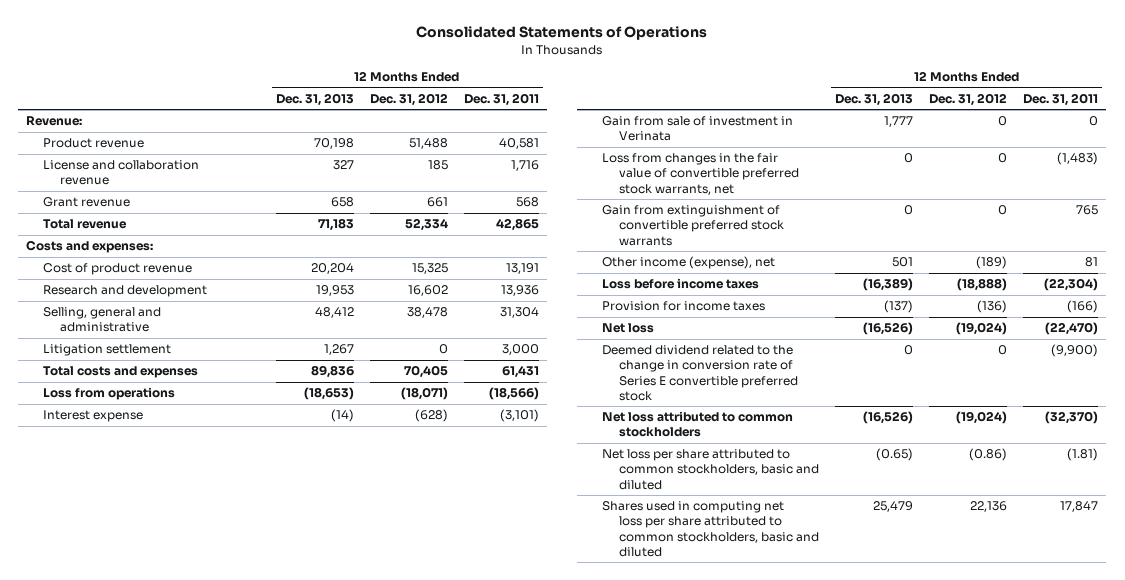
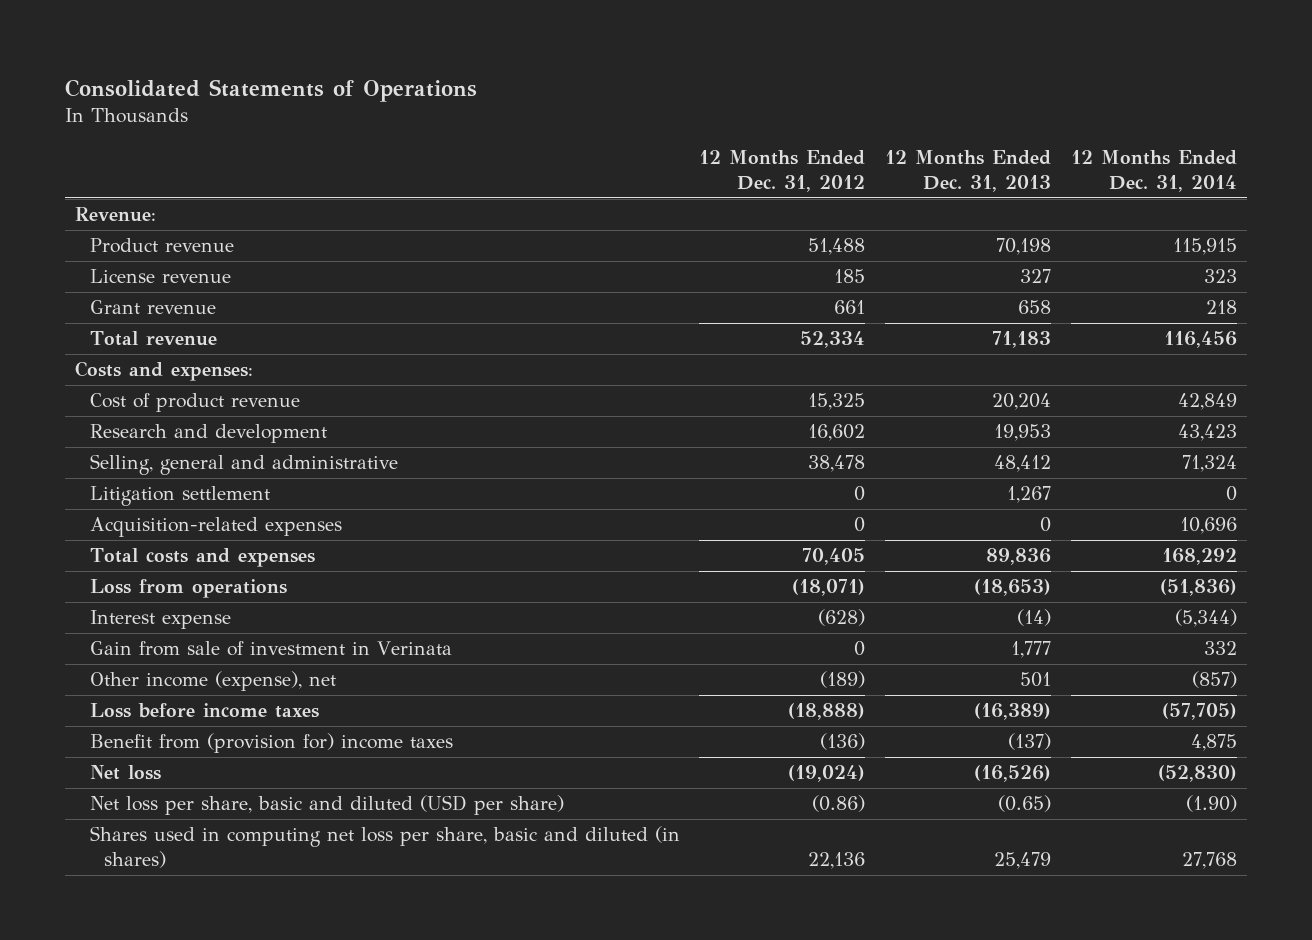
[464,92,540,106] Dec. 31, 2011 -> none
none -> [1070,150,1237,192] 12 Months Ended Dec. 31, 2014
[43,160,200,186] License and collaboration revenue -> [89,269,231,284] License revenue
none -> [89,517,342,538] Acquisition-related expenses
[602,153,800,195] Loss from changes in the fair value of convertible preferred stock warrants, net -> none
[602,205,785,246] Gain from extinguishment of convertible preferred stock warrants -> none
[602,301,766,312] Provision for income taxes -> [89,733,453,754] Benefit from (provision for) income taxes
[602,345,799,401] Deemed dividend related to the change in conversion rate of Series E convertible preferred stock -> none
[602,411,794,438] Net loss attributed to common stockholders -> none
[602,449,820,490] Net loss per share attributed to common stockholders, basic and diluted -> [89,795,564,816] Net loss per share, basic and diluted (USD per share)
[602,501,820,557] Shares used in computing net loss per share attributed to common stockholders, basic and diluted -> [89,826,680,868] Shares used in computing net loss per share, basic and diluted (in shares)

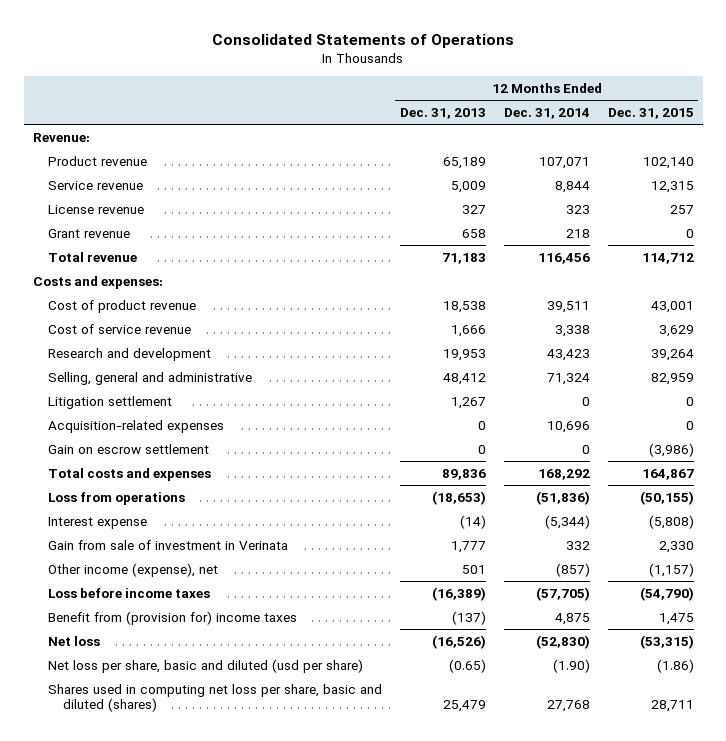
[699,150,866,192] 12 Months Ended Dec. 31, 2012 -> none
none -> [607,108,694,120] Dec. 31, 2015
[996,238,1052,256] 70,198 -> [442,156,486,169] 65,189
[1172,238,1237,256] 115,915 -> [538,156,590,169] 107,071
none -> [48,180,144,190] Service revenue
[992,393,1052,411] 20,204 -> [442,300,486,313] 18,538
[1177,393,1237,411] 42,849 -> [546,300,590,313] 39,511
none -> [48,323,192,334] Cost of service revenue
none -> [48,443,210,454] Gain on escrow settlement
[89,795,564,816] Net loss per share, basic and diluted (USD per share) -> [48,658,364,673] Net loss per share, basic and diluted (usd per share)
[89,826,680,868] Shares used in computing net loss per share, basic and diluted (in shares) -> [48,683,383,713] Shares used in computing net loss per share, basic and diluted (shares)

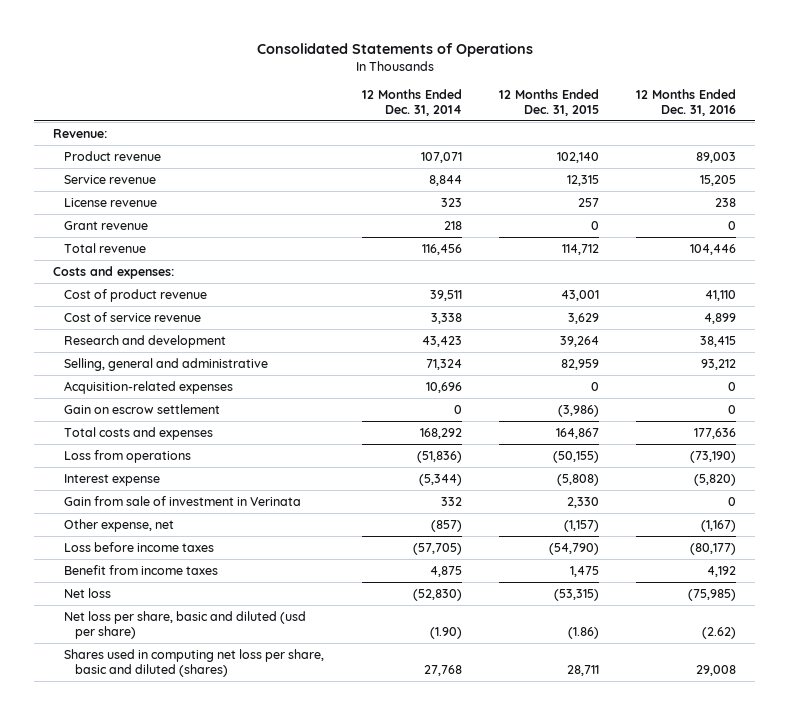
[399,108,486,120] Dec. 31, 2013 -> none
none -> [636,89,737,116] 12 Months Ended Dec. 31, 2016
[48,395,173,409] Litigation settlement -> none
[48,562,219,577] Other income (expense), net -> [64,519,175,533] Other expense, net
[48,610,298,625] Benefit from (provision for) income taxes -> [64,565,219,576] Benefit from income taxes

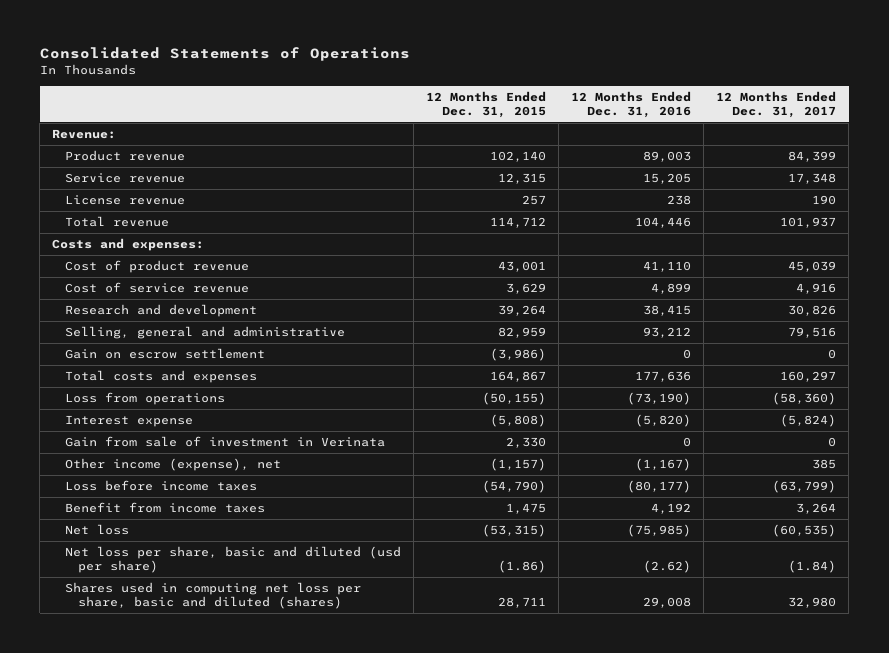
[361,89,462,116] 12 Months Ended Dec. 31, 2014 -> none
none -> [716,91,837,118] 12 Months Ended Dec. 31, 2017
[64,221,149,231] Grant revenue -> none
[64,381,234,395] Acquisition-related expenses -> none
[64,519,175,533] Other expense, net -> [65,458,282,472] Other income (expense), net

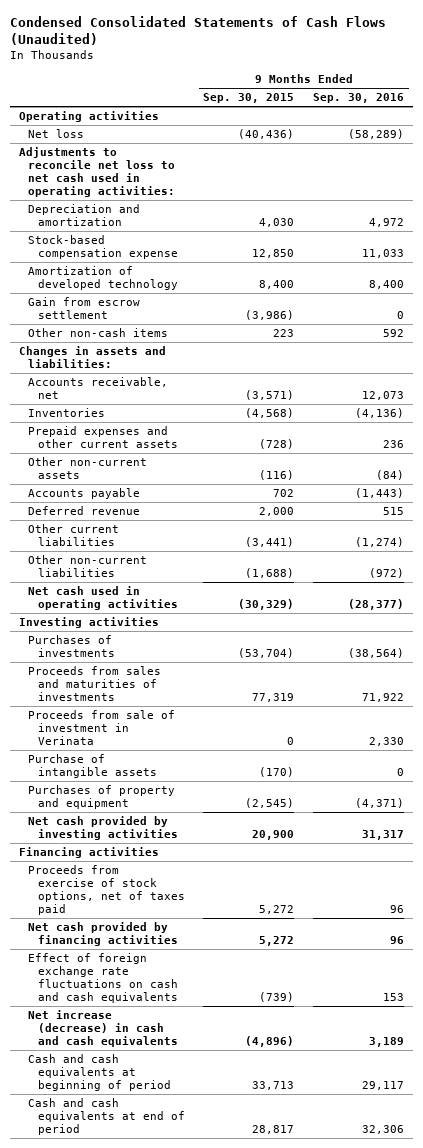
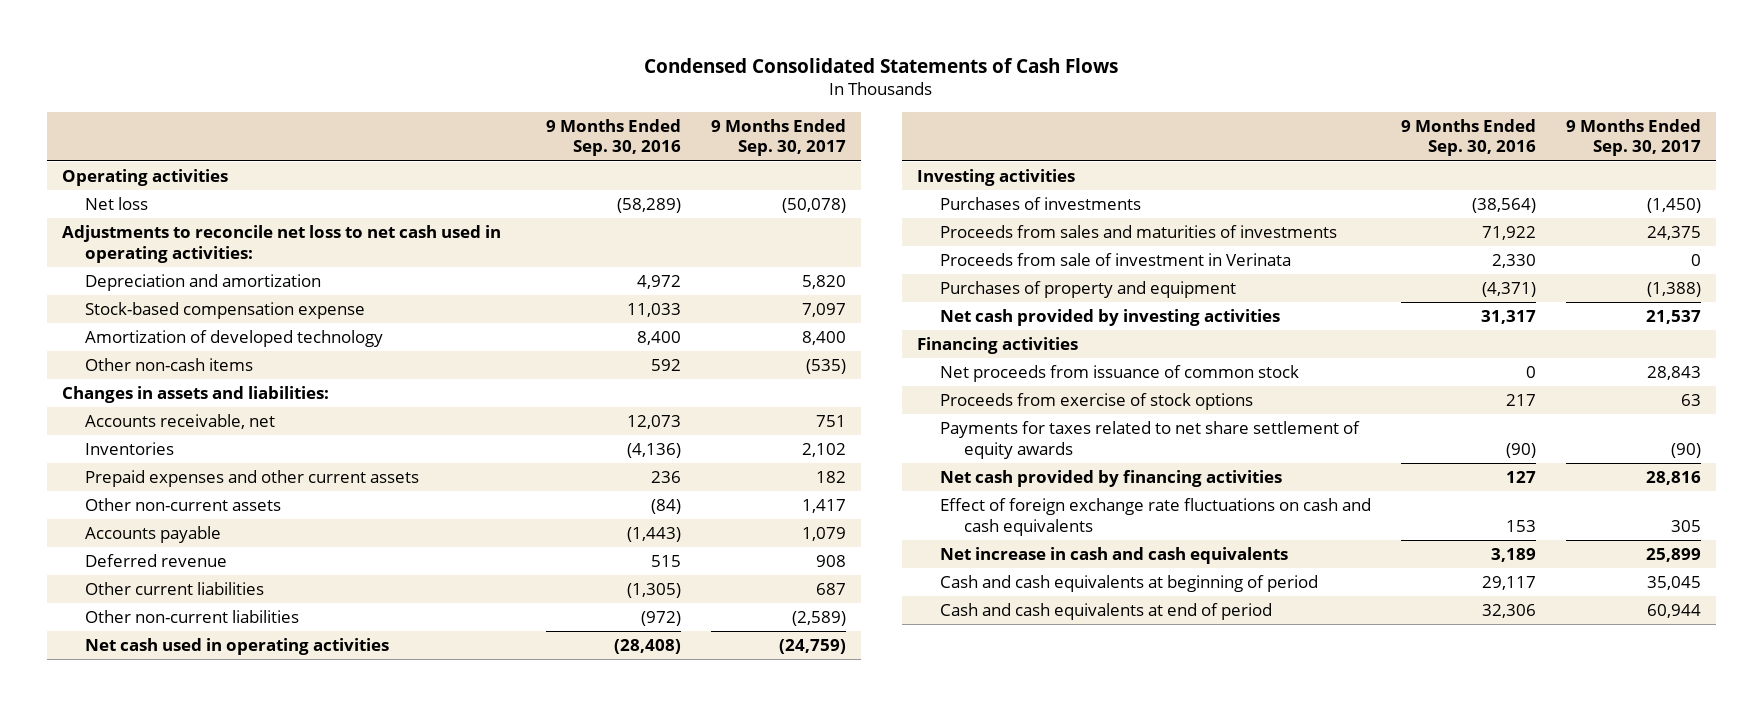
[9,15,386,46] Condensed Consolidated Statements of Cash Flows (Unaudited) -> [644,57,1119,73] Condensed Consolidated Statements of Cash Flows
[203,93,295,104] Sep. 30, 2015 -> none
none -> [710,118,846,157] 9 Months Ended Sep. 30, 2017
[28,297,141,320] Gain from escrow settlement -> none
[354,537,404,548] (1,274) -> [627,583,682,599] (1,305)
[347,599,404,611] (28,377) -> [614,639,682,655] (28,408)
[28,754,157,779] Purchase of intangible assets -> none
none -> [940,365,1300,383] Net proceeds from issuance of common stock
[28,865,185,916] Proceeds from exercise of stock options, net of taxes paid -> [940,393,1254,411] Proceeds from exercise of stock options
[389,905,404,914] 96 -> [1506,394,1537,407] 217
none -> [940,421,1361,459] Payments for taxes related to net share settlement of equity awards
[389,936,404,945] 96 -> [1506,471,1537,484] 127
[28,1010,178,1048] Net increase (decrease) in cash and cash equivalents -> [940,547,1289,565] Net increase in cash and cash equivalents

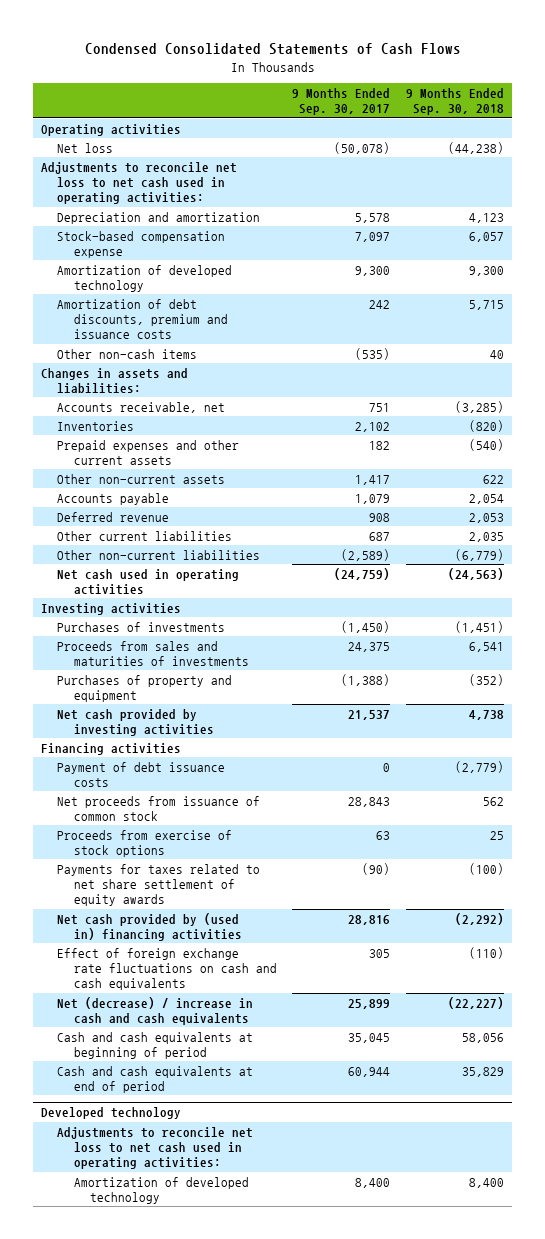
[546,118,682,157] 9 Months Ended Sep. 30, 2016 -> none
none -> [405,88,504,116] 9 Months Ended Sep. 30, 2018
[801,275,846,290] 5,820 -> [355,212,391,223] 5,578
[801,331,846,346] 8,400 -> [355,265,391,276] 9,300
none -> [57,298,228,340] Amortization of debt discounts, premium and issuance costs
[940,253,1292,267] Proceeds from sale of investment in Verinata -> none
none -> [57,761,226,787] Payment of debt issuance costs
[940,470,1283,488] Net cash provided by financing activities -> [57,912,242,941] Net cash provided by (used in) financing activities
[940,547,1289,565] Net increase in cash and cash equivalents -> [57,996,254,1025] Net (decrease) / increase in cash and cash equivalents
none -> [41,1107,182,1120] Developed technology
none -> [57,1126,254,1170] Adjustments to reconcile net loss to net cash used in operating activities:
none -> [73,1176,249,1204] Amortization of developed technology

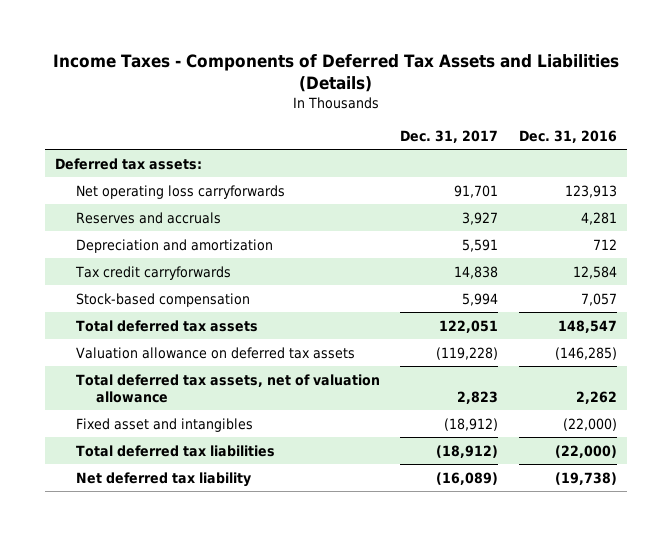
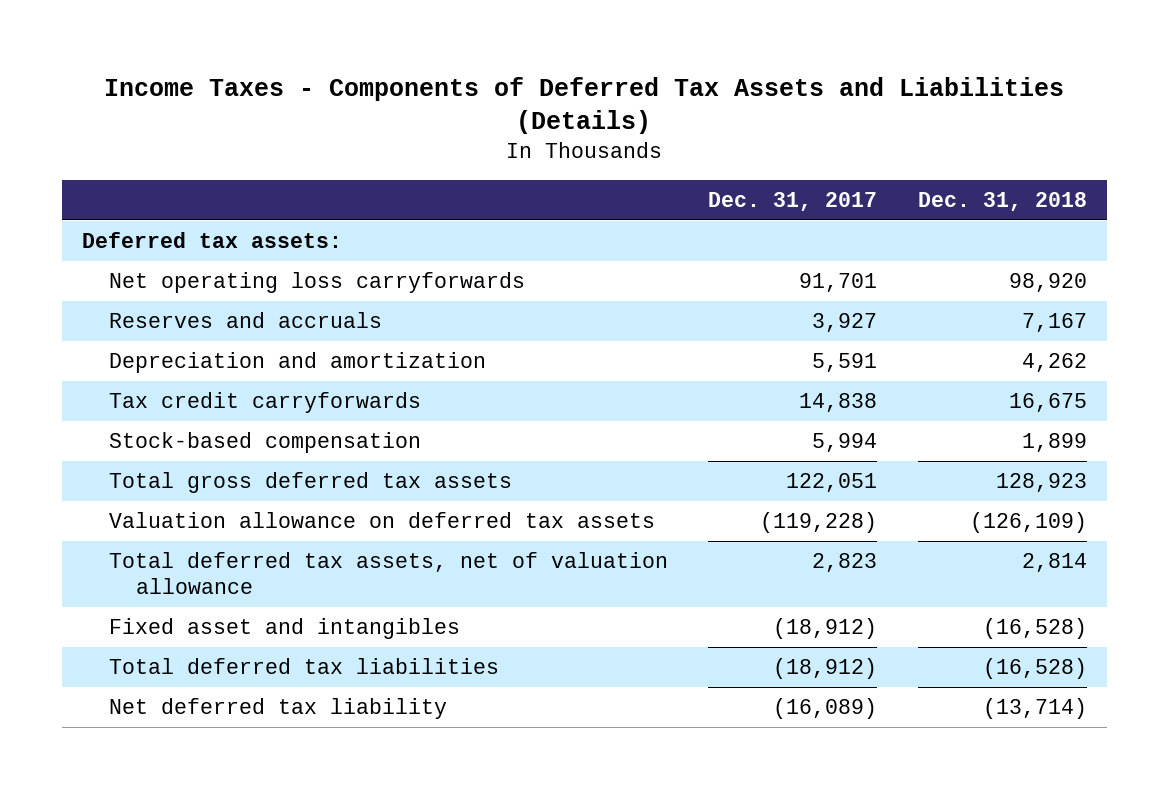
[518,130,617,144] Dec. 31, 2016 -> none
none -> [917,191,1087,211] Dec. 31, 2018
[75,319,258,332] Total deferred tax assets -> [109,472,513,494] Total gross deferred tax assets

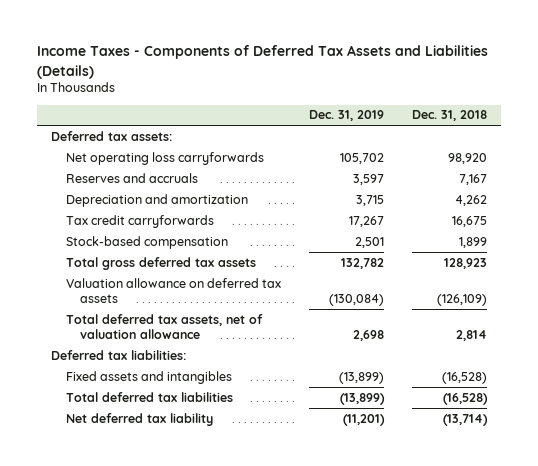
[708,191,878,211] Dec. 31, 2017 -> none
none -> [308,110,384,122] Dec. 31, 2019
none -> [51,349,187,360] Deferred tax liabilities:
[109,618,461,640] Fixed asset and intangibles -> [65,370,232,384] Fixed assets and intangibles

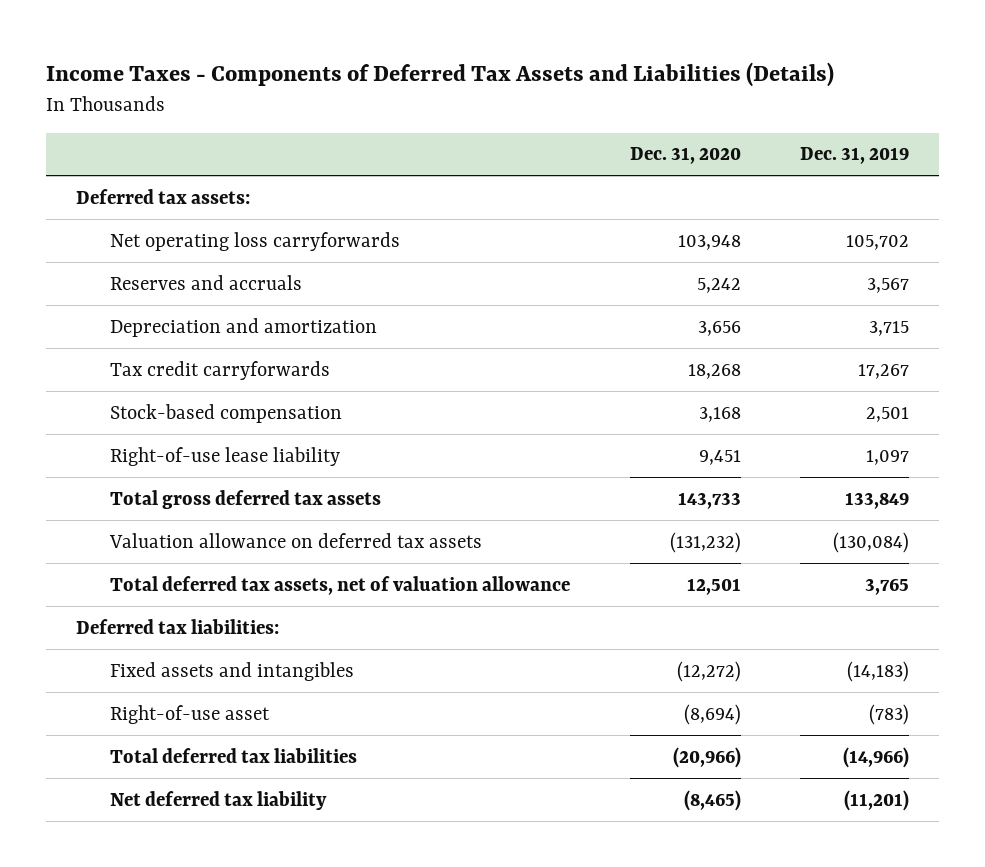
[411,110,487,122] Dec. 31, 2018 -> none
none -> [629,147,741,165] Dec. 31, 2020
[352,173,384,185] 3,597 -> [867,277,910,293] 3,567
none -> [110,446,341,466] Right-of-use lease liability
[340,257,384,269] 132,782 -> [845,491,910,509] 133,849
[352,329,384,341] 2,698 -> [865,577,910,595] 3,765
[338,371,384,384] (13,899) -> [847,660,910,682] (14,183)
none -> [110,704,271,724] Right-of-use asset
[339,392,385,405] (13,899) -> [843,746,910,768] (14,966)

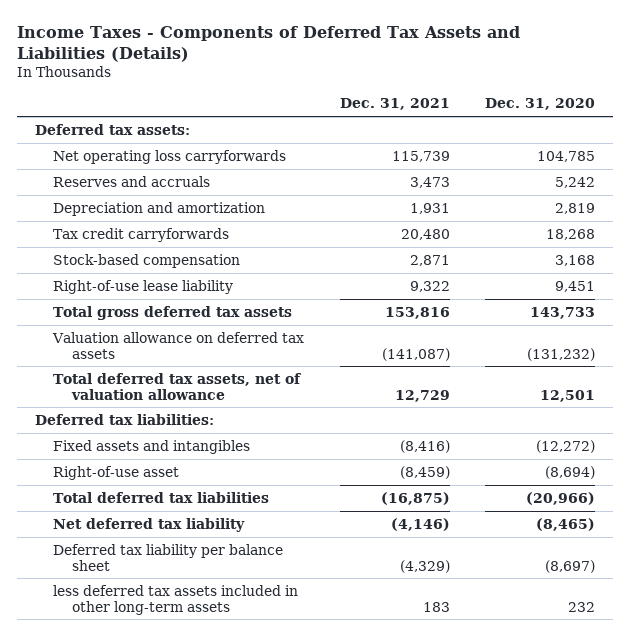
[800,147,910,165] Dec. 31, 2019 -> none
none -> [339,98,450,111] Dec. 31, 2021
[677,234,741,250] 103,948 -> [536,150,595,162] 104,785
[697,320,741,336] 3,656 -> [554,202,595,214] 2,819
none -> [53,543,284,571] Deferred tax liability per balance sheet
none -> [53,584,299,615] less deferred tax assets included in other long-term assets

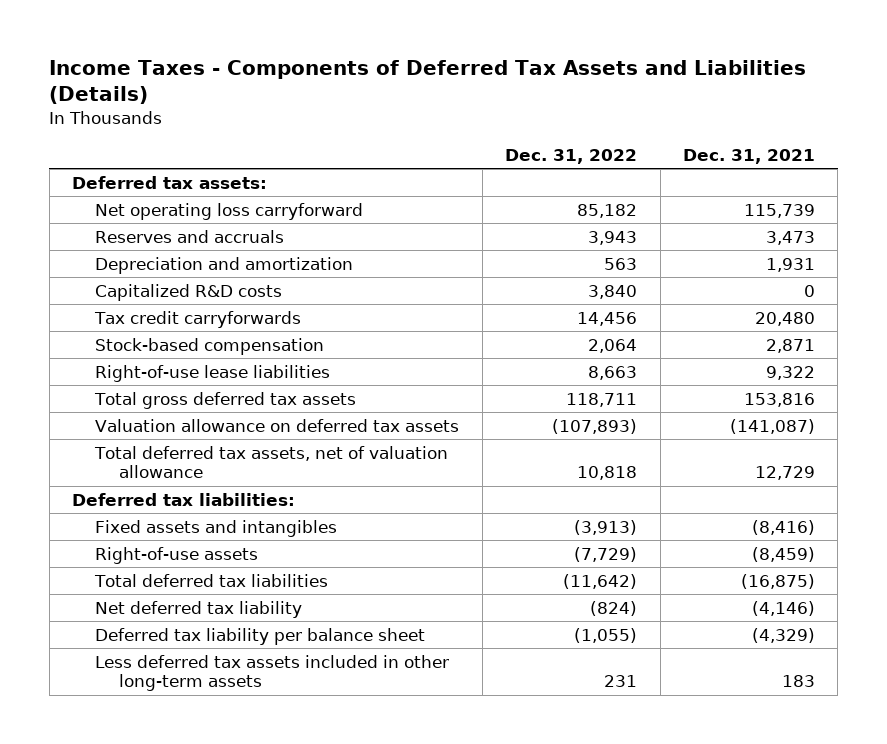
[484,98,595,111] Dec. 31, 2020 -> none
none -> [505,148,638,164] Dec. 31, 2022
[53,149,287,164] Net operating loss carryforwards -> [95,202,364,220] Net operating loss carryforward
none -> [95,283,283,301] Capitalized R&D costs
[53,279,234,294] Right-of-use lease liability -> [95,364,331,382] Right-of-use lease liabilities
[53,465,180,480] Right-of-use asset -> [95,546,259,564] Right-of-use assets
[53,584,299,615] less deferred tax assets included in other long-term assets -> [95,654,450,692] Less deferred tax assets included in other long-term assets

